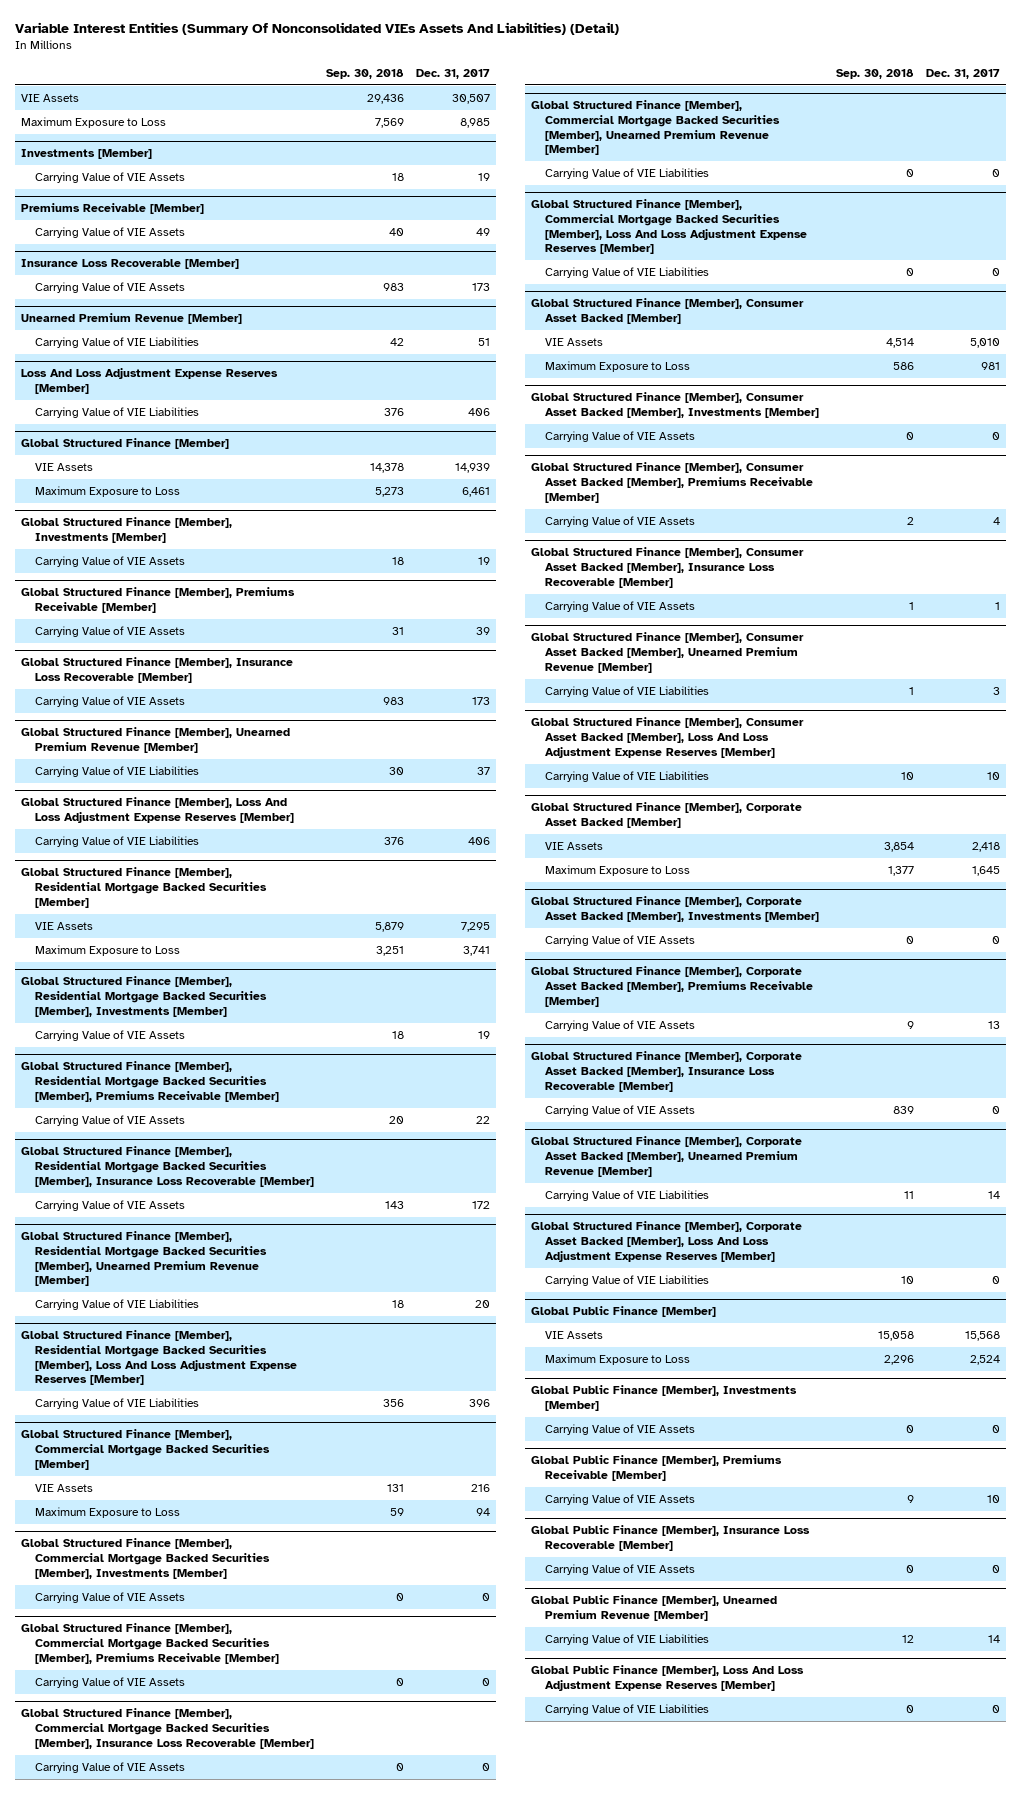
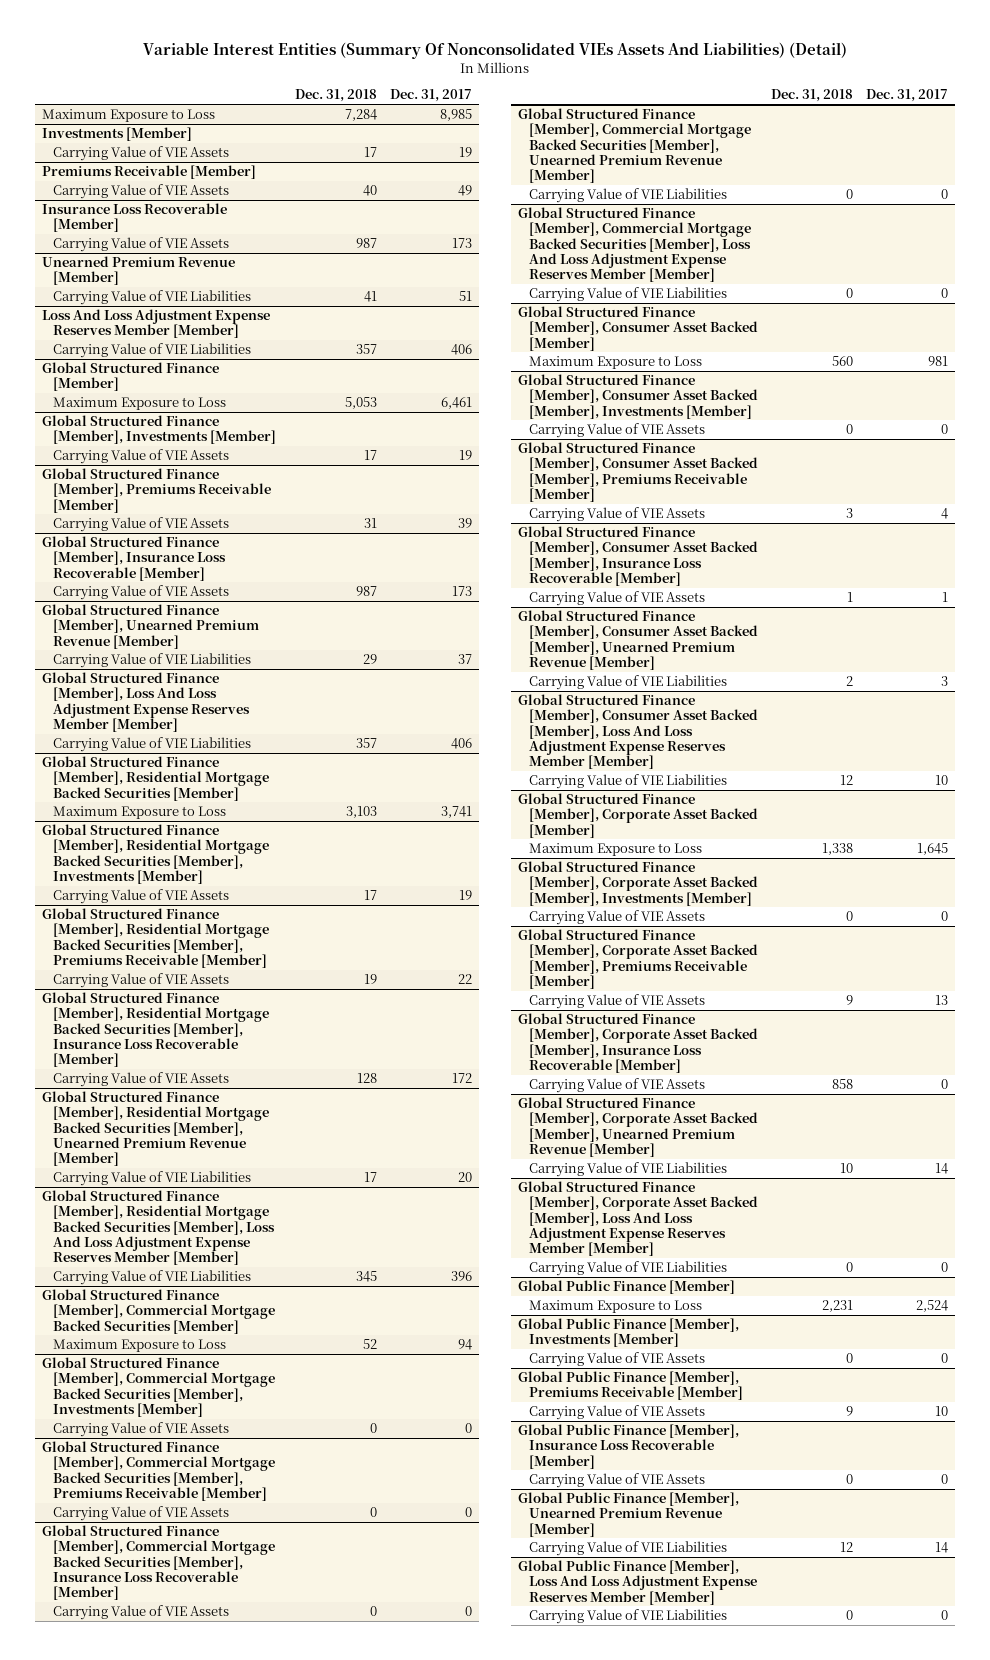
[325,68,404,79] Sep. 30, 2018 -> none
none -> [295,89,378,103] Dec. 31, 2018
[21,93,80,102] VIE Assets -> none
[21,368,279,394] Loss And Loss Adjustment Expense Reserves [Member] -> [41,309,270,339] Loss And Loss Adjustment Expense Reserves Member [Member]
[34,462,93,471] VIE Assets -> none
[21,797,294,823] Global Structured Finance [Member], Loss And Loss Adjustment Expense Reserves [Member] -> [41,672,250,732] Global Structured Finance [Member], Loss And Loss Adjustment Expense Reserves Member [Member]
[34,921,93,930] VIE Assets -> none
[21,1330,297,1386] Global Structured Finance [Member], Residential Mortgage Backed Securities [Member], Loss And Loss Adjustment Expense Reserves [Member] -> [41,1190,275,1266] Global Structured Finance [Member], Residential Mortgage Backed Securities [Member], Loss And Loss Adjustment Expense Reserves Member [Member]
[34,1483,93,1492] VIE Assets -> none
[531,199,807,255] Global Structured Finance [Member], Commercial Mortgage Backed Securities [Member], Loss And Loss Adjustment Expense Reserves [Member] -> [517,207,752,283] Global Structured Finance [Member], Commercial Mortgage Backed Securities [Member], Loss And Loss Adjustment Expense Reserves Member [Member]
[544,337,603,346] VIE Assets -> none
[531,717,805,758] Global Structured Finance [Member], Consumer Asset Backed [Member], Loss And Loss Adjustment Expense Reserves [Member] -> [517,694,759,770] Global Structured Finance [Member], Consumer Asset Backed [Member], Loss And Loss Adjustment Expense Reserves Member [Member]
[544,841,603,850] VIE Assets -> none
[531,1221,803,1262] Global Structured Finance [Member], Corporate Asset Backed [Member], Loss And Loss Adjustment Expense Reserves [Member] -> [517,1181,759,1257] Global Structured Finance [Member], Corporate Asset Backed [Member], Loss And Loss Adjustment Expense Reserves Member [Member]
[544,1330,603,1339] VIE Assets -> none
[531,1665,805,1691] Global Public Finance [Member], Loss And Loss Adjustment Expense Reserves [Member] -> [517,1560,758,1605] Global Public Finance [Member], Loss And Loss Adjustment Expense Reserves Member [Member]

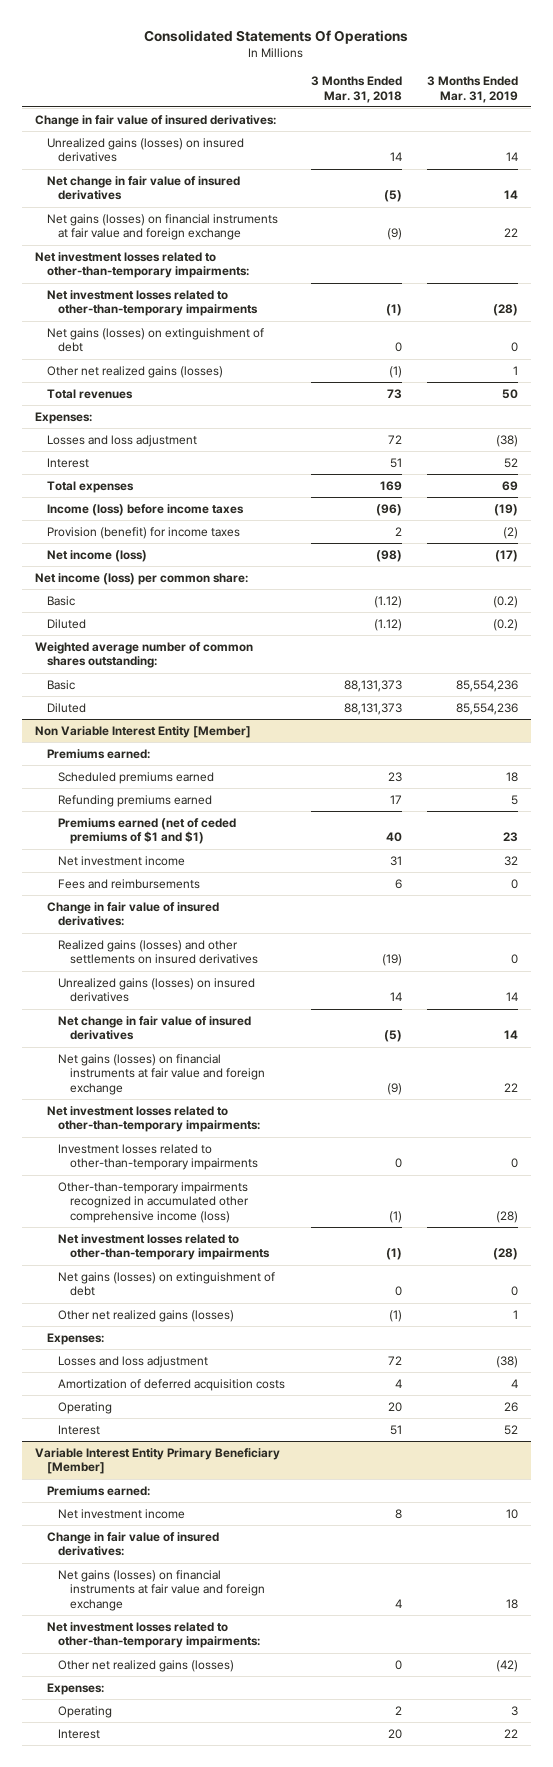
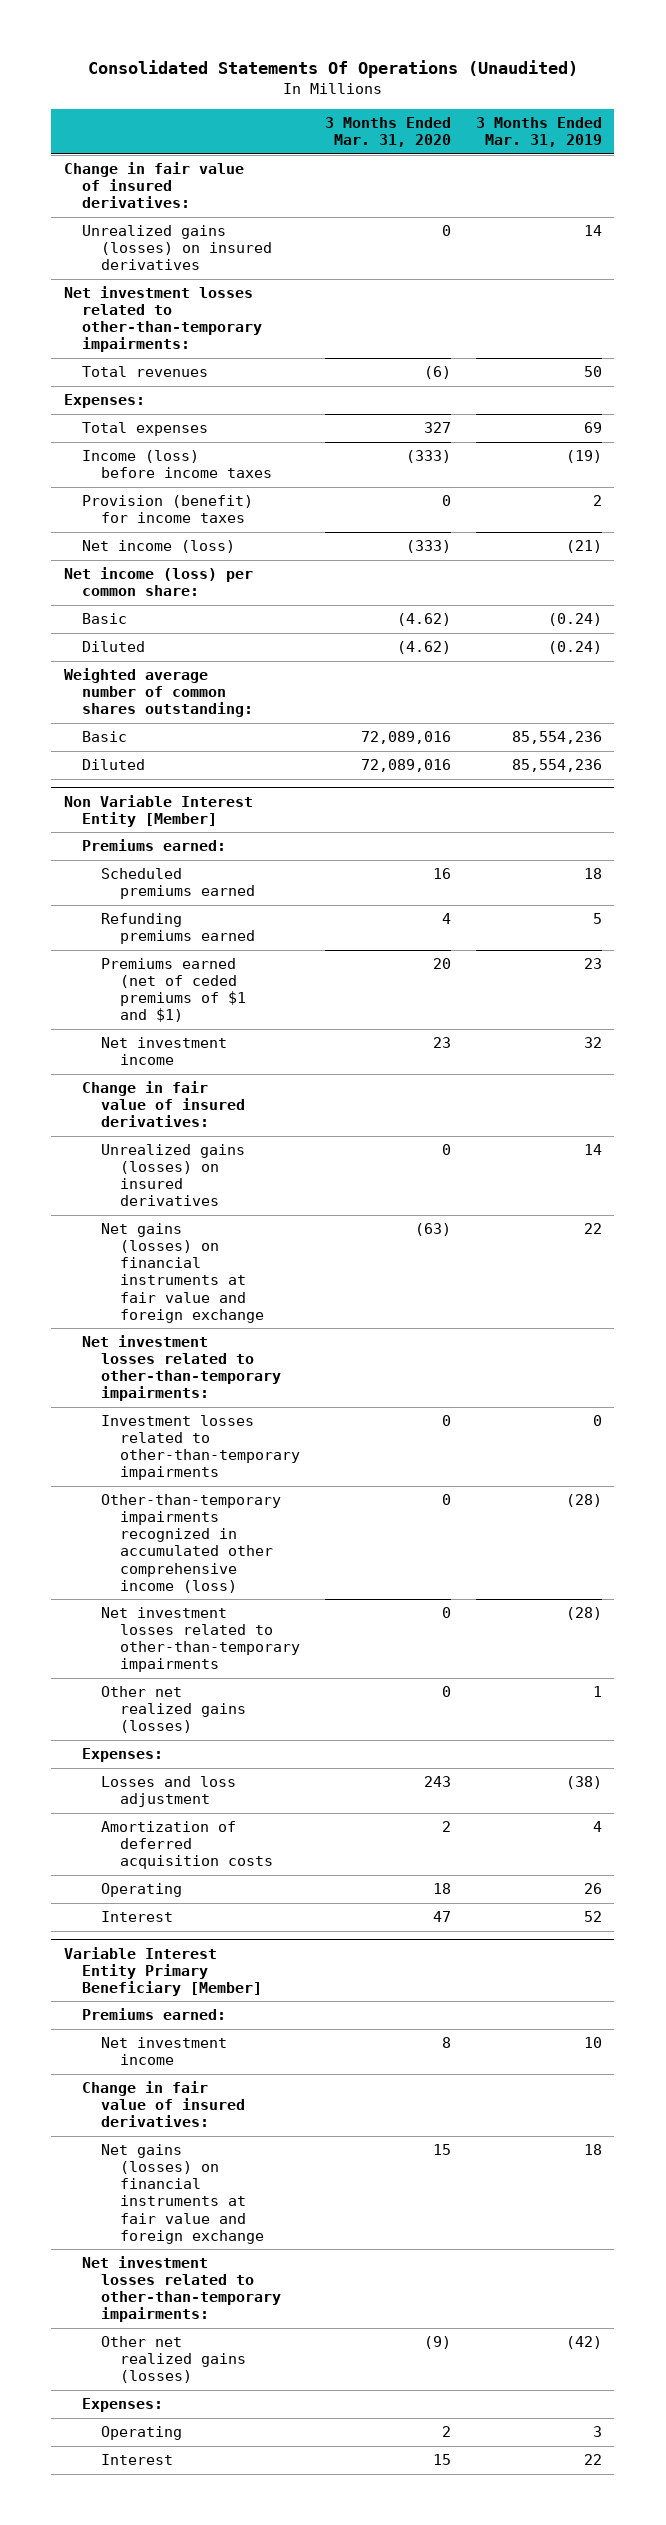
[144,29,409,44] Consolidated Statements Of Operations -> [87,60,578,79] Consolidated Statements Of Operations (Unaudited)
[310,76,402,103] 3 Months Ended Mar. 31, 2018 -> none
none -> [324,117,451,148] 3 Months Ended Mar. 31, 2020
[46,175,240,201] Net change in fair value of insured derivatives -> none
[46,213,278,241] Net gains (losses) on financial instruments at fair value and foreign exchange -> none
[46,289,259,317] Net investment losses related to other-than-temporary impairments -> none
[46,327,264,353] Net gains (losses) on extinguishment of debt -> none
[46,365,223,378] Other net realized gains (losses) -> none
[46,434,197,447] Losses and loss adjustment -> none
[46,457,89,468] Interest -> none
[503,526,519,539] (2) -> [592,495,602,507] 2
[495,549,519,562] (17) -> [565,540,602,554] (21)
[493,595,519,608] (0.2) -> [547,613,602,627] (0.24)
[493,618,519,631] (0.2) -> [547,641,602,655] (0.24)
[58,878,201,889] Fees and reimbursements -> none
[58,939,259,965] Realized gains (losses) and other settlements on insured derivatives -> none
[58,1015,252,1041] Net change in fair value of insured derivatives -> none
[58,1271,276,1297] Net gains (losses) on extinguishment of debt -> none

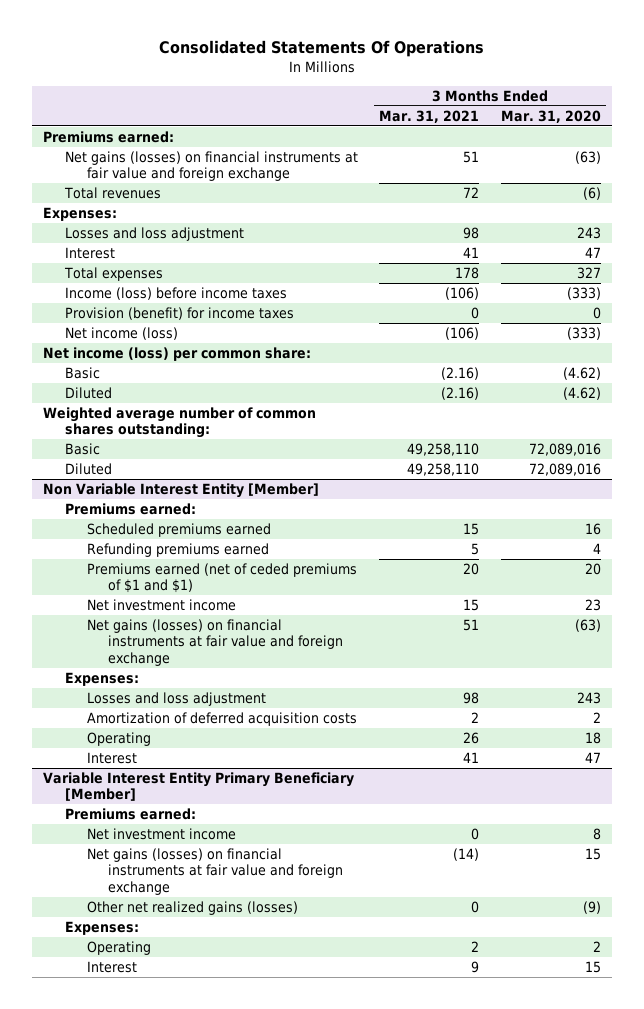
[87,60,578,79] Consolidated Statements Of Operations (Unaudited) -> [158,40,484,58] Consolidated Statements Of Operations
[475,117,602,148] 3 Months Ended Mar. 31, 2019 -> none
none -> [379,109,480,123] Mar. 31, 2021
[63,162,244,209] Change in fair value of insured derivatives: -> none
[82,225,273,271] Unrealized gains (losses) on insured derivatives -> none
[63,286,263,353] Net investment losses related to other-than-temporary impairments: -> none
none -> [42,131,174,144] Premiums earned:
none -> [64,151,358,182] Net gains (losses) on financial instruments at fair value and foreign exchange
none -> [64,227,244,242] Losses and loss adjustment
none -> [64,247,115,260] Interest
[82,1081,246,1128] Change in fair value of insured derivatives: -> none
[101,1144,246,1207] Unrealized gains (losses) on insured derivatives -> none
[82,1335,282,1402] Net investment losses related to other-than-temporary impairments: -> none
[101,1415,300,1481] Investment losses related to other-than-temporary impairments -> none
[101,1494,282,1593] Other-than-temporary impairments recognized in accumulated other comprehensive income (loss) -> none
[101,1607,300,1673] Net investment losses related to other-than-temporary impairments -> none
[101,1686,246,1734] Other net realized gains (losses) -> none
[82,2081,246,2128] Change in fair value of insured derivatives: -> none
[82,2256,282,2323] Net investment losses related to other-than-temporary impairments: -> none

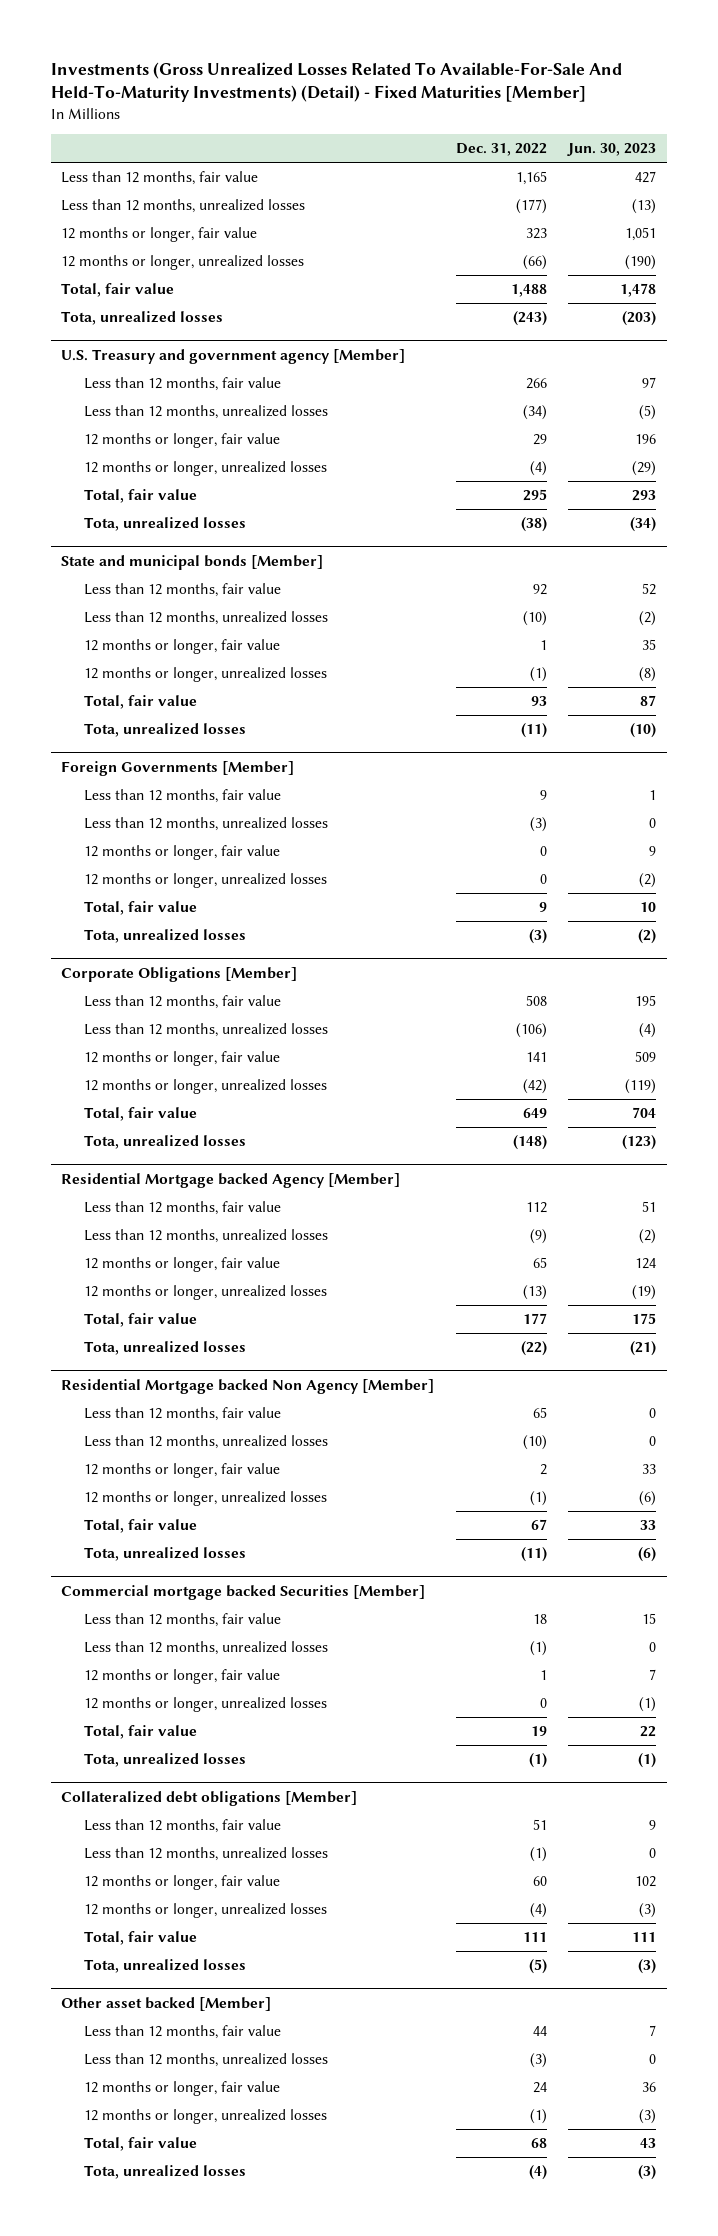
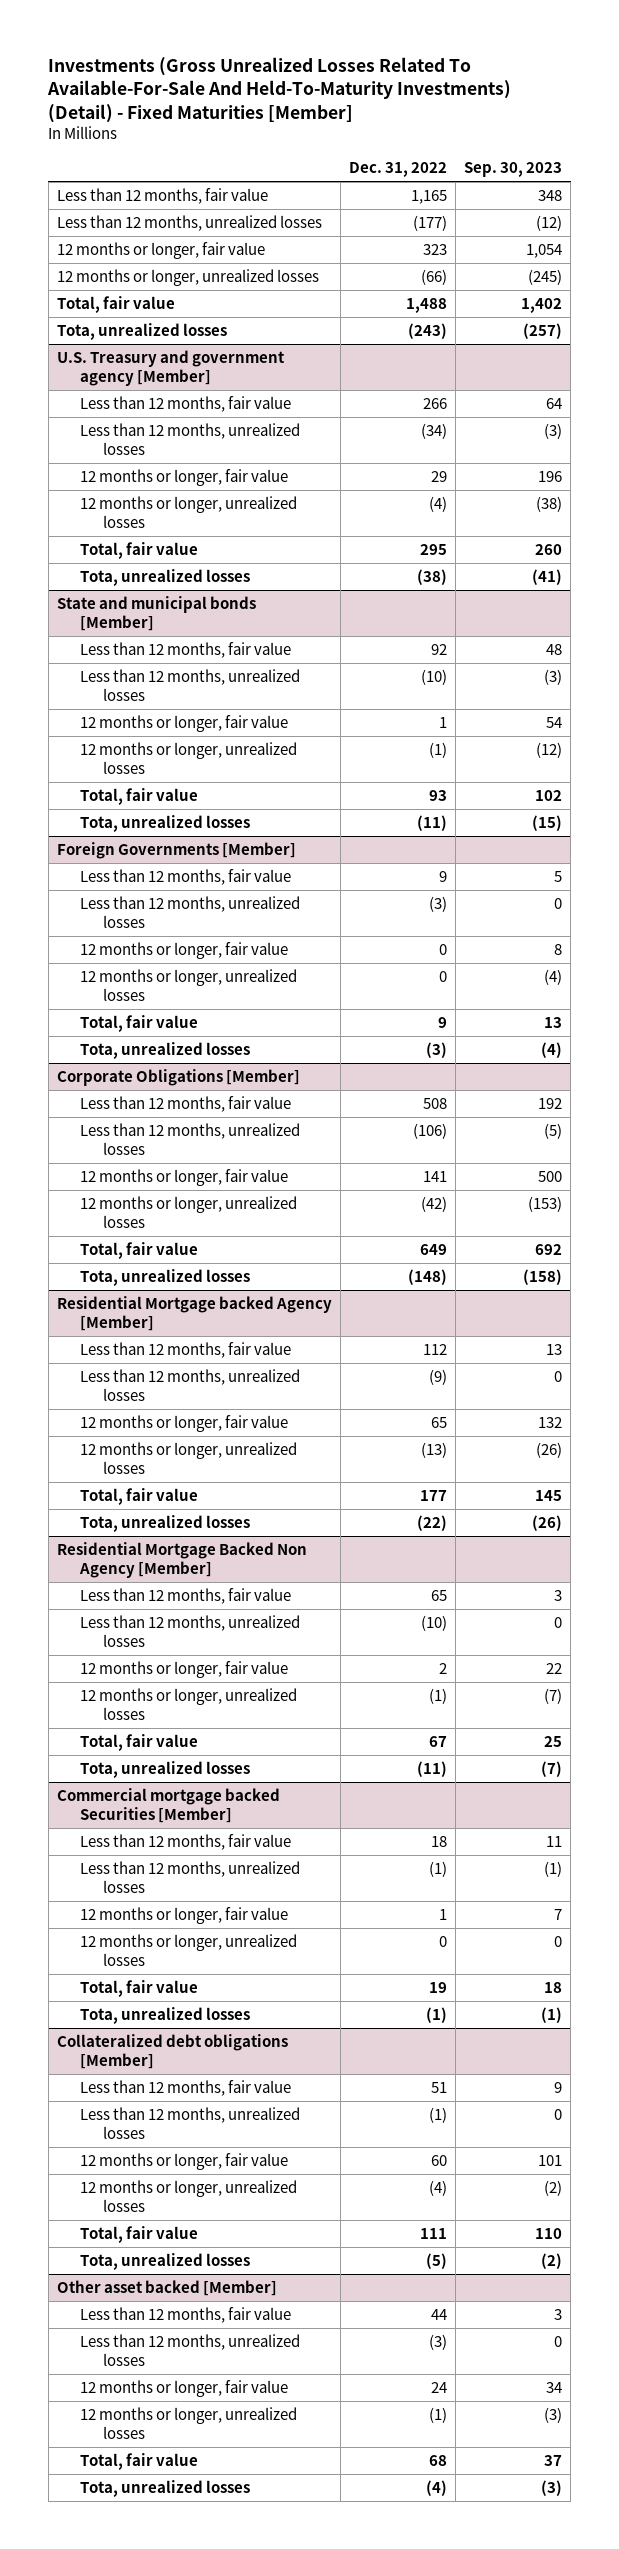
[567,143,657,157] Jun. 30, 2023 -> none
none -> [464,162,563,178] Sep. 30, 2023
[61,1378,435,1394] Residential Mortgage backed Non Agency [Member] -> [57,1541,308,1578] Residential Mortgage Backed Non Agency [Member]

